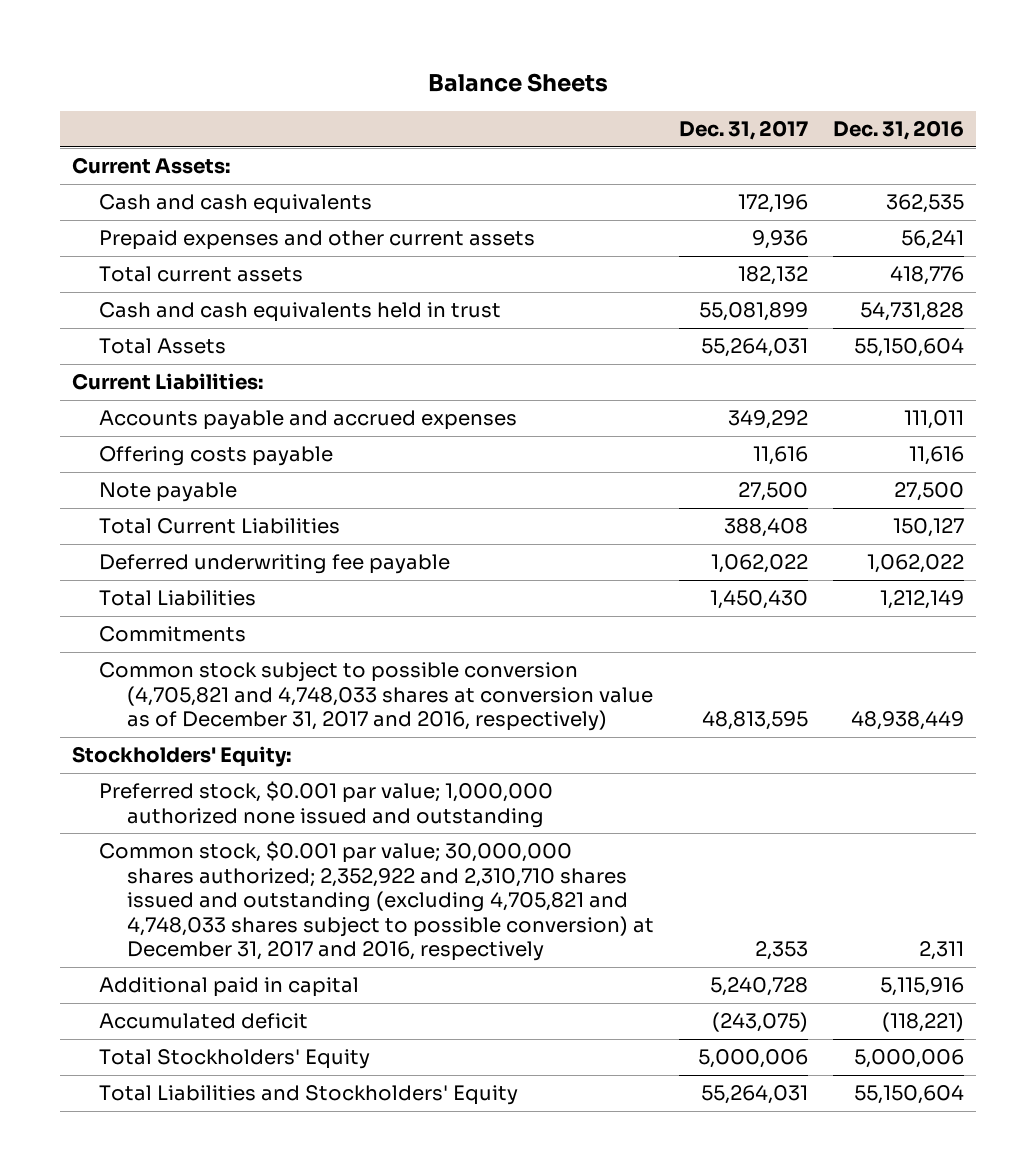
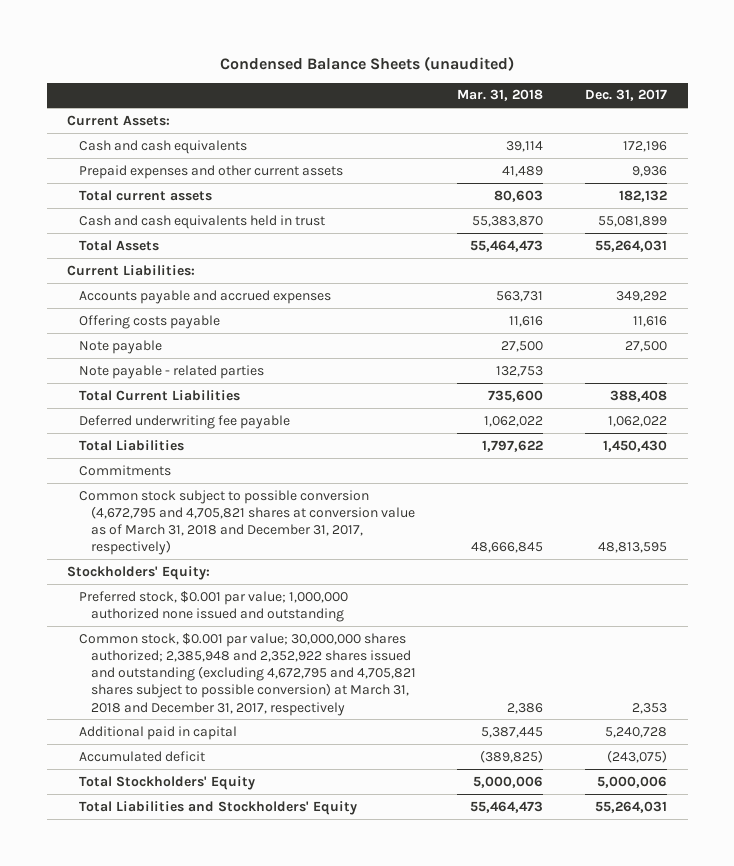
[427,72,608,92] Balance Sheets -> [220,55,515,71] Condensed Balance Sheets (unaudited)
[832,120,964,141] Dec. 31, 2016 -> none
none -> [457,89,544,102] Mar. 31, 2018
none -> [79,364,265,379] Note payable - related parties
[99,662,653,732] Common stock subject to possible conversion (4,705,821 and 4,748,033 shares at conversion value as of December 31, 2017 and 2016, respectively) -> [79,489,416,556] Common stock subject to possible conversion (4,672,795 and 4,705,821 shares at conversion value as of March 31, 2018 and December 31, 2017, respectively)
[99,841,654,961] Common stock, $0.001 par value; 30,000,000 shares authorized; 2,352,922 and 2,310,710 shares issued and outstanding (excluding 4,705,821 and 4,748,033 shares subject to possible conversion) at December 31, 2017 and 2016, respectively -> [79,632,417,716] Common stock, $0.001 par value; 30,000,000 shares authorized; 2,385,948 and 2,352,922 shares issued and outstanding (excluding 4,672,795 and 4,705,821 shares subject to possible conversion) at March 31, 2018 and December 31, 2017, respectively

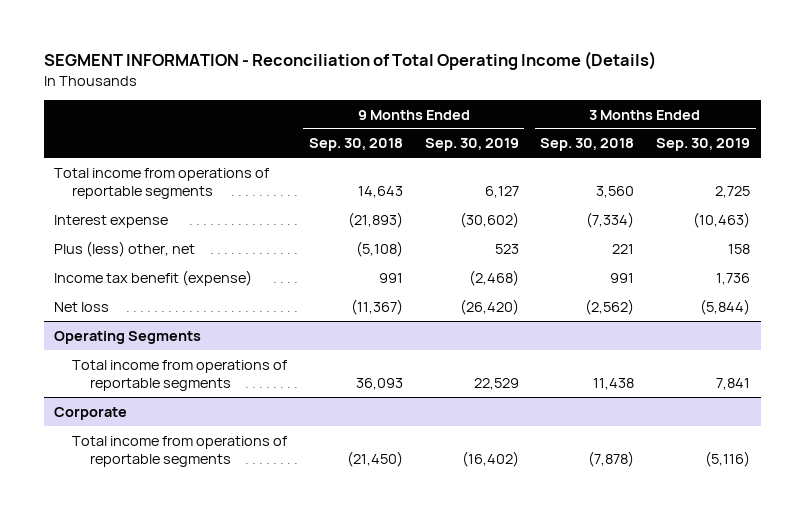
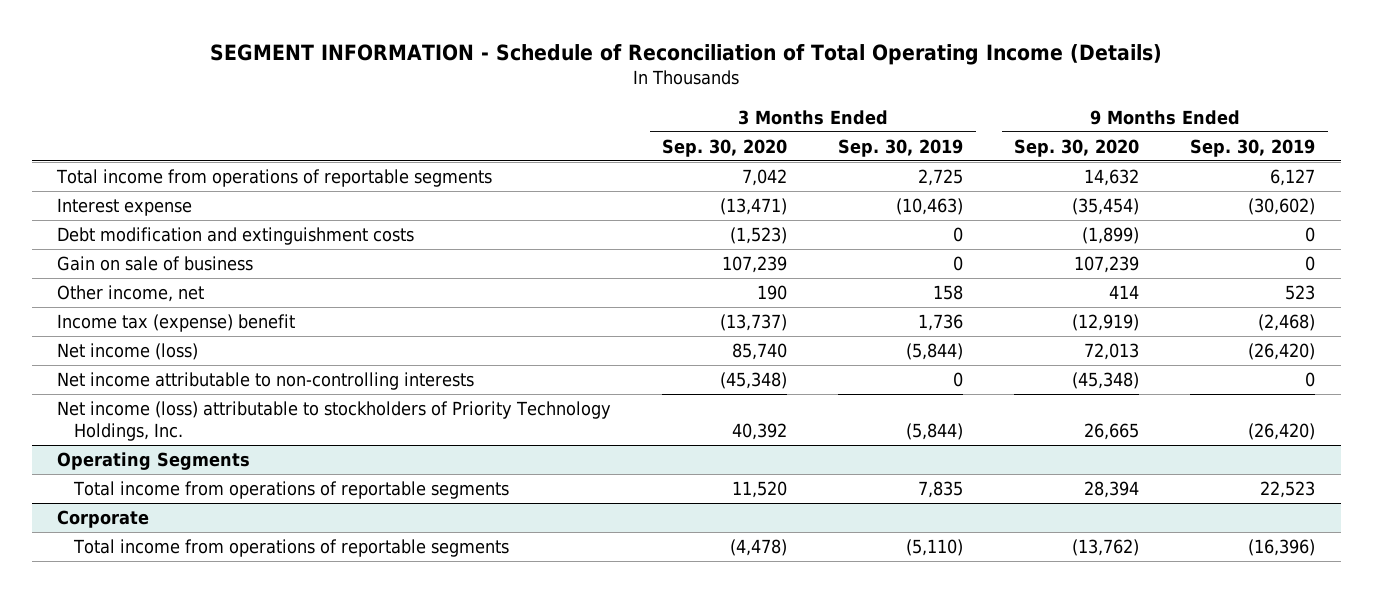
[43,50,656,70] SEGMENT INFORMATION - Reconciliation of Total Operating Income (Details) -> [210,43,1163,65] SEGMENT INFORMATION - Schedule of Reconciliation of Total Operating Income (Details)
[308,138,403,152] Sep. 30, 2018 -> none
[540,138,635,152] Sep. 30, 2018 -> none
none -> [662,138,788,157] Sep. 30, 2020
none -> [1014,138,1140,157] Sep. 30, 2020
none -> [57,227,415,246] Debt modification and extinguishment costs
none -> [57,256,254,272] Gain on sale of business
[54,240,196,257] Plus (less) other, net -> [57,285,205,303] Other income, net
[54,269,253,286] Income tax benefit (expense) -> [57,314,296,333] Income tax (expense) benefit
none -> [57,343,199,361] Net income (loss)
none -> [57,372,475,391] Net income attributable to non-controlling interests
[54,301,110,312] Net loss -> [57,401,612,441] Net income (loss) attributable to stockholders of Priority Technology Holdings, Inc.
[473,377,519,390] 22,529 -> [1260,481,1316,499] 22,523
[716,377,751,390] 7,841 -> [918,481,964,499] 7,835
[461,450,519,467] (16,402) -> [1248,539,1316,557] (16,396)
[705,450,751,467] (5,116) -> [906,539,964,557] (5,110)

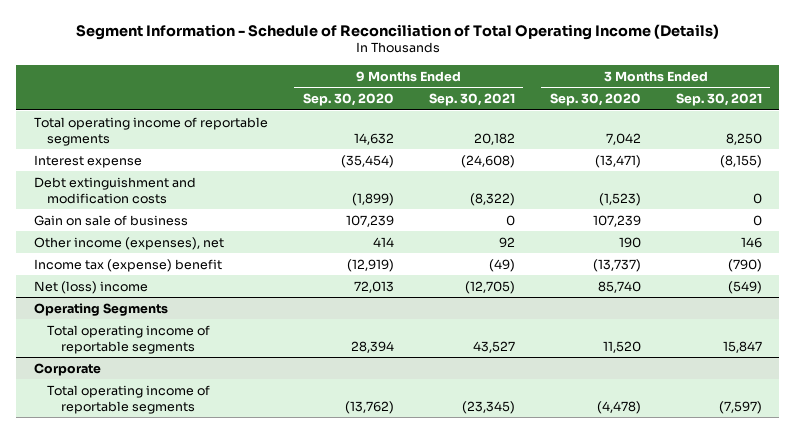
[210,43,1163,65] SEGMENT INFORMATION - Schedule of Reconciliation of Total Operating Income (Details) -> [75,23,719,40] Segment Information - Schedule of Reconciliation of Total Operating Income (Details)
[838,138,964,157] Sep. 30, 2019 -> none
[1190,138,1316,157] Sep. 30, 2019 -> none
none -> [428,93,515,107] Sep. 30, 2021
none -> [675,93,762,107] Sep. 30, 2021
[56,169,493,188] Total income from operations of reportable segments -> [33,116,268,146] Total operating income of reportable segments
[57,227,415,246] Debt modification and extinguishment costs -> [33,176,196,204] Debt extinguishment and modification costs
[57,285,205,303] Other income, net -> [33,236,224,250] Other income (expenses), net
[57,343,199,361] Net income (loss) -> none
[57,372,475,391] Net income attributable to non-controlling interests -> none
[57,401,612,441] Net income (loss) attributable to stockholders of Priority Technology Holdings, Inc. -> [33,280,148,294] Net (loss) income
[732,422,788,440] 40,392 -> [597,280,641,293] 85,740
[1084,422,1140,440] 26,665 -> [353,280,394,293] 72,013
[72,481,509,500] Total income from operations of reportable segments -> [47,324,211,354] Total operating income of reportable segments
[72,539,509,558] Total income from operations of reportable segments -> [47,384,211,414] Total operating income of reportable segments

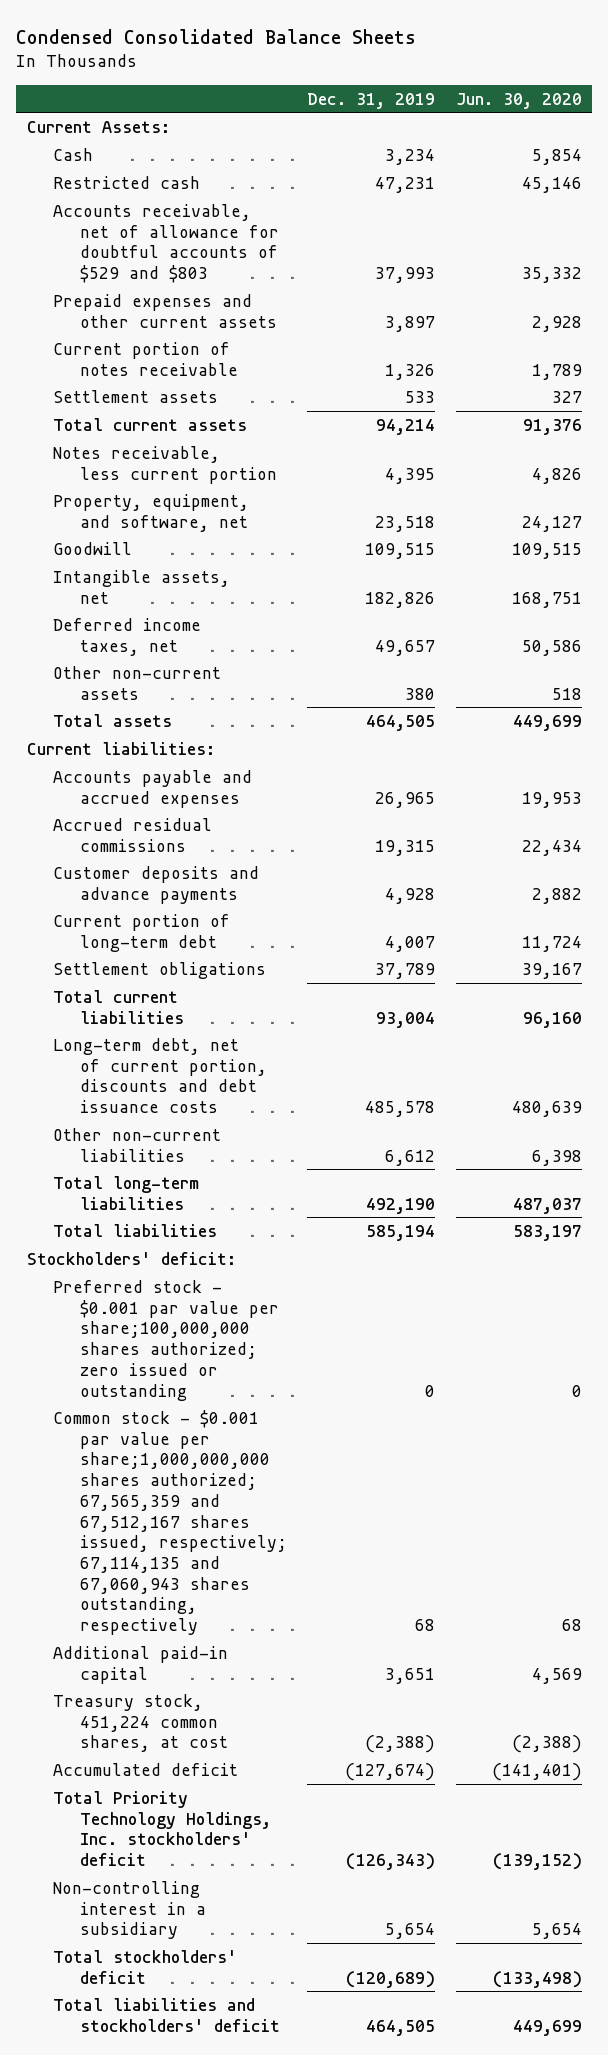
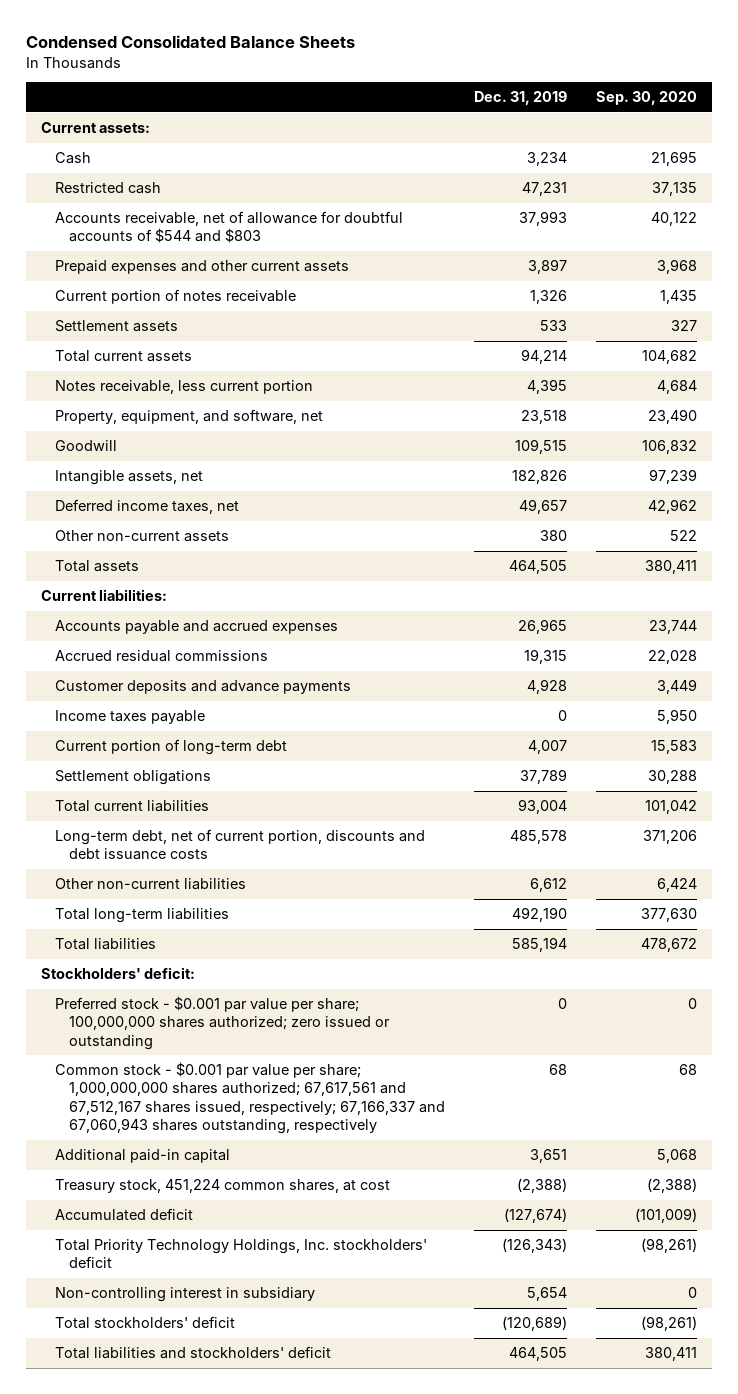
[455,92,582,109] Jun. 30, 2020 -> none
none -> [596,91,698,106] Sep. 30, 2020
[26,120,170,133] Current Assets: -> [40,121,150,133] Current assets:
[53,203,279,284] Accounts receivable, net of allowance for doubtful accounts of $529 and $803 -> [54,210,403,244] Accounts receivable, net of allowance for doubtful accounts of $544 and $803
none -> [54,709,205,724] Income taxes payable
[53,1279,279,1401] Preferred stock - $0.001 par value per share;100,000,000 shares authorized; zero issued or outstanding -> [54,995,391,1050] Preferred stock - $0.001 par value per share; 100,000,000 shares authorized; zero issued or outstanding
[53,1409,287,1636] Common stock - $0.001 par value per share;1,000,000,000 shares authorized; 67,565,359 and 67,512,167 shares issued, respectively; 67,114,135 and 67,060,943 shares outstanding, respectively -> [54,1061,446,1134] Common stock - $0.001 par value per share; 1,000,000,000 shares authorized; 67,617,561 and 67,512,167 shares issued, respectively; 67,166,337 and 67,060,943 shares outstanding, respectively
[53,1880,206,1940] Non-controlling interest in a subsidiary -> [54,1286,315,1302] Non-controlling interest in subsidiary

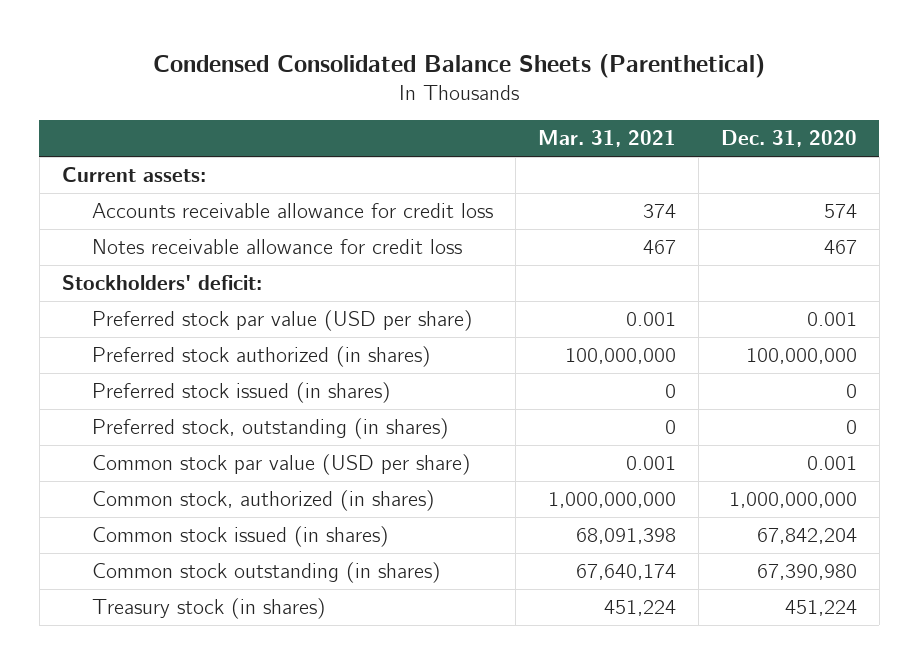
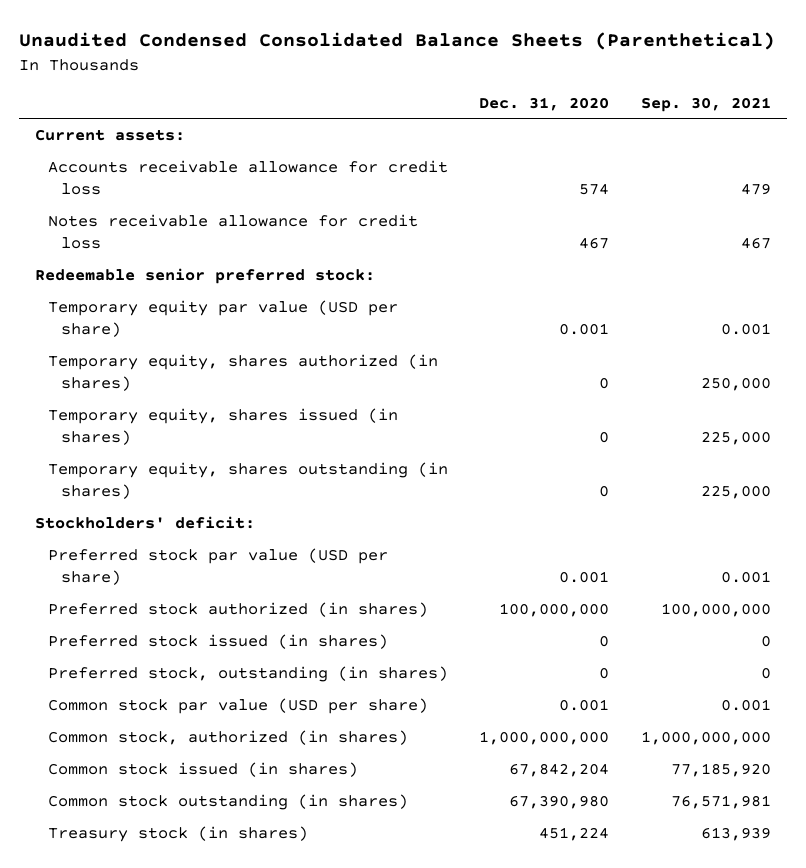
[153,53,766,78] Condensed Consolidated Balance Sheets (Parenthetical) -> [19,32,776,51] Unaudited Condensed Consolidated Balance Sheets (Parenthetical)
[537,130,676,148] Mar. 31, 2021 -> none
none -> [640,96,771,112] Sep. 30, 2021
none -> [35,267,376,284] Redeemable senior preferred stock:
none -> [47,299,398,338] Temporary equity par value (USD per share)
none -> [47,353,438,392] Temporary equity, shares authorized (in shares)
none -> [47,407,398,446] Temporary equity, shares issued (in shares)
none -> [47,461,448,500] Temporary equity, shares outstanding (in shares)

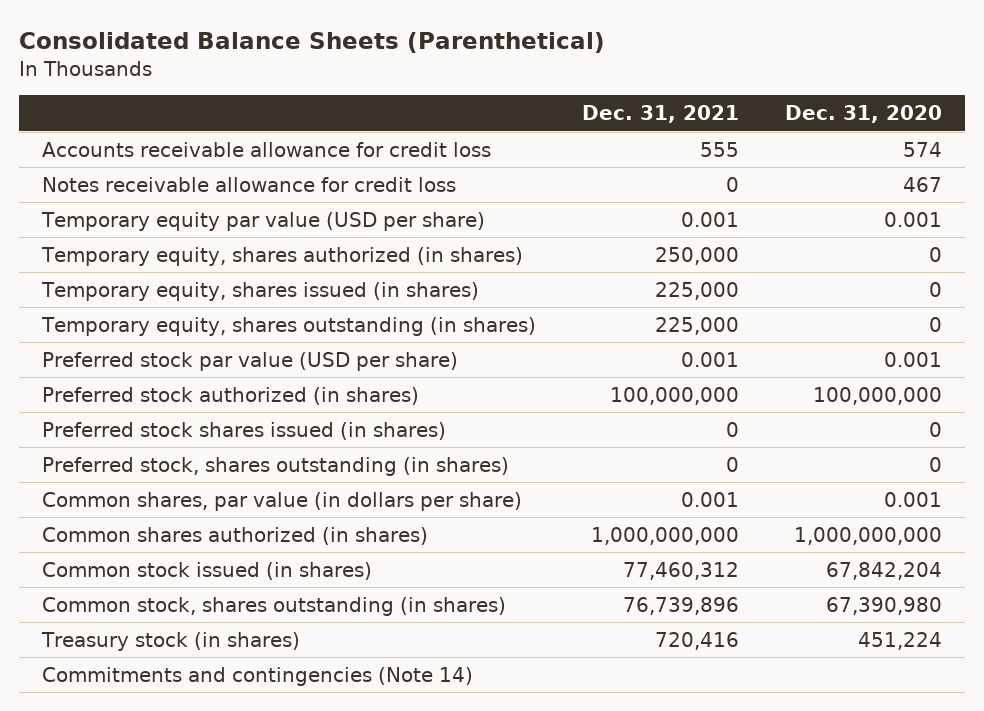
[19,32,776,51] Unaudited Condensed Consolidated Balance Sheets (Parenthetical) -> [18,32,605,54] Consolidated Balance Sheets (Parenthetical)
[640,96,771,112] Sep. 30, 2021 -> none
none -> [581,104,739,123] Dec. 31, 2021
[35,128,186,141] Current assets: -> none
[35,267,376,284] Redeemable senior preferred stock: -> none
[35,515,256,529] Stockholders' deficit: -> none
[47,633,388,649] Preferred stock issued (in shares) -> [41,421,446,440] Preferred stock shares issued (in shares)
[47,665,448,682] Preferred stock, outstanding (in shares) -> [41,456,509,476] Preferred stock, shares outstanding (in shares)
[47,697,428,714] Common stock par value (USD per share) -> [41,491,522,511] Common shares, par value (in dollars per share)
[47,729,408,745] Common stock, authorized (in shares) -> [41,526,428,545] Common shares authorized (in shares)
[47,793,408,810] Common stock outstanding (in shares) -> [41,596,506,616] Common stock, shares outstanding (in shares)
none -> [41,666,473,686] Commitments and contingencies (Note 14)

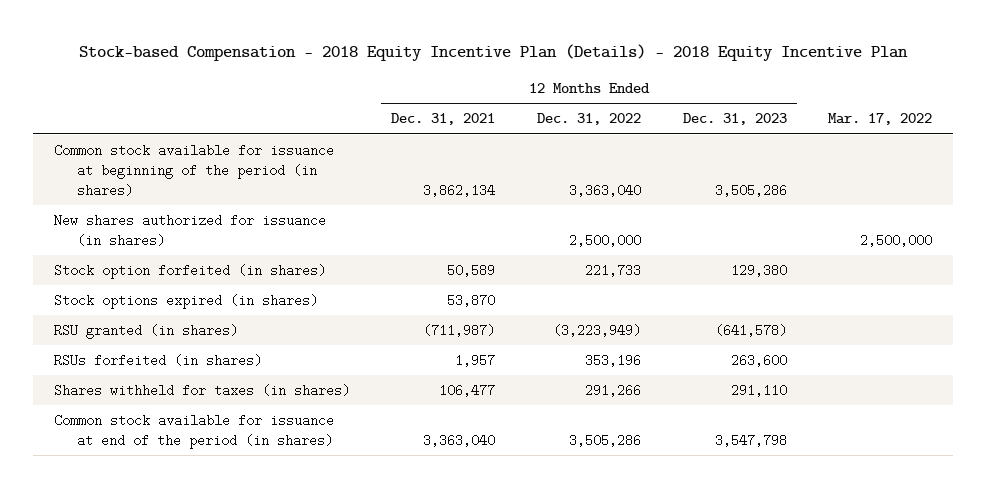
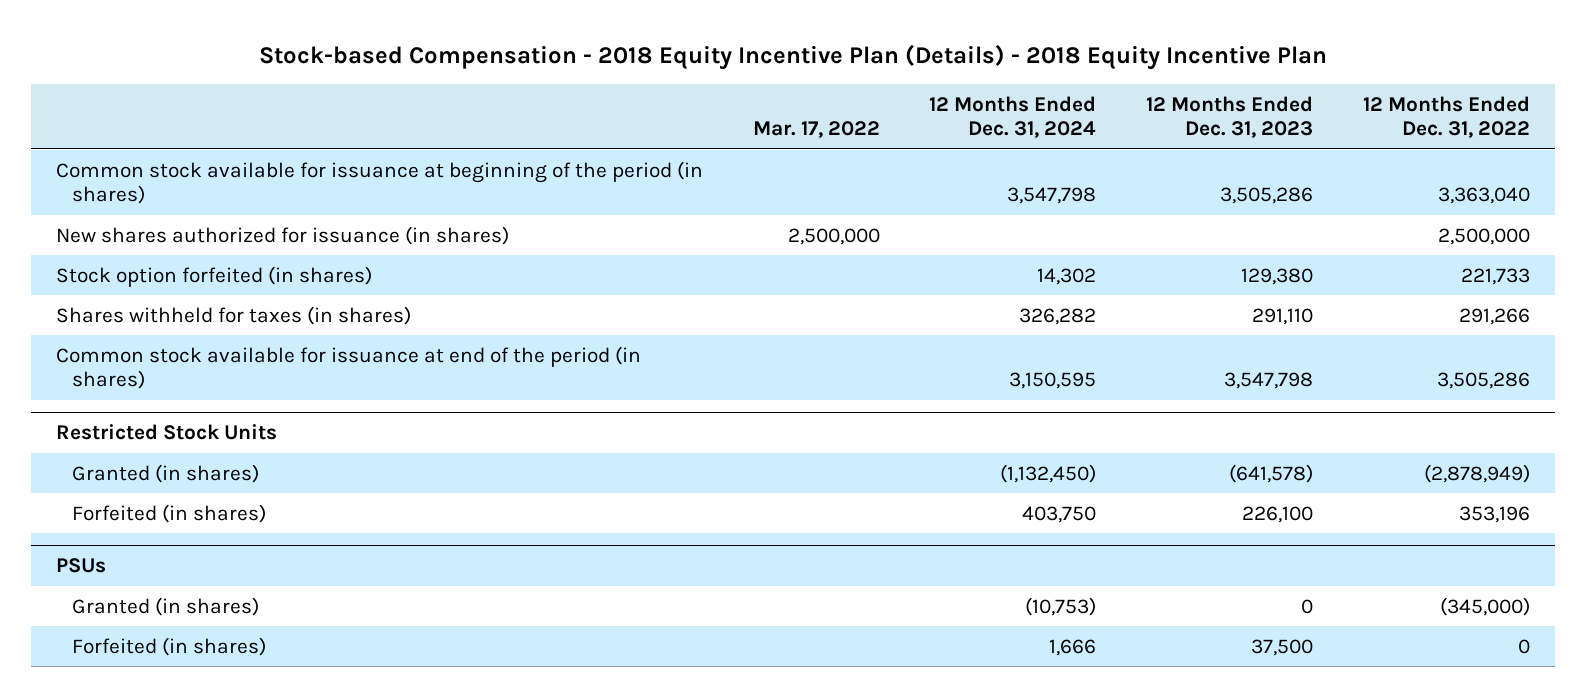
[391,113,496,126] Dec. 31, 2021 -> none
none -> [929,95,1097,139] 12 Months Ended Dec. 31, 2024
[53,294,318,310] Stock options expired (in shares) -> none
[53,324,238,340] RSU granted (in shares) -> none
[53,354,262,368] RSUs forfeited (in shares) -> none
none -> [55,423,277,440] Restricted Stock Units
none -> [71,463,259,483] Granted (in shares)
none -> [71,503,266,523] Forfeited (in shares)
none -> [55,557,106,573] PSUs
none -> [71,596,259,616] Granted (in shares)
none -> [71,636,266,656] Forfeited (in shares)

